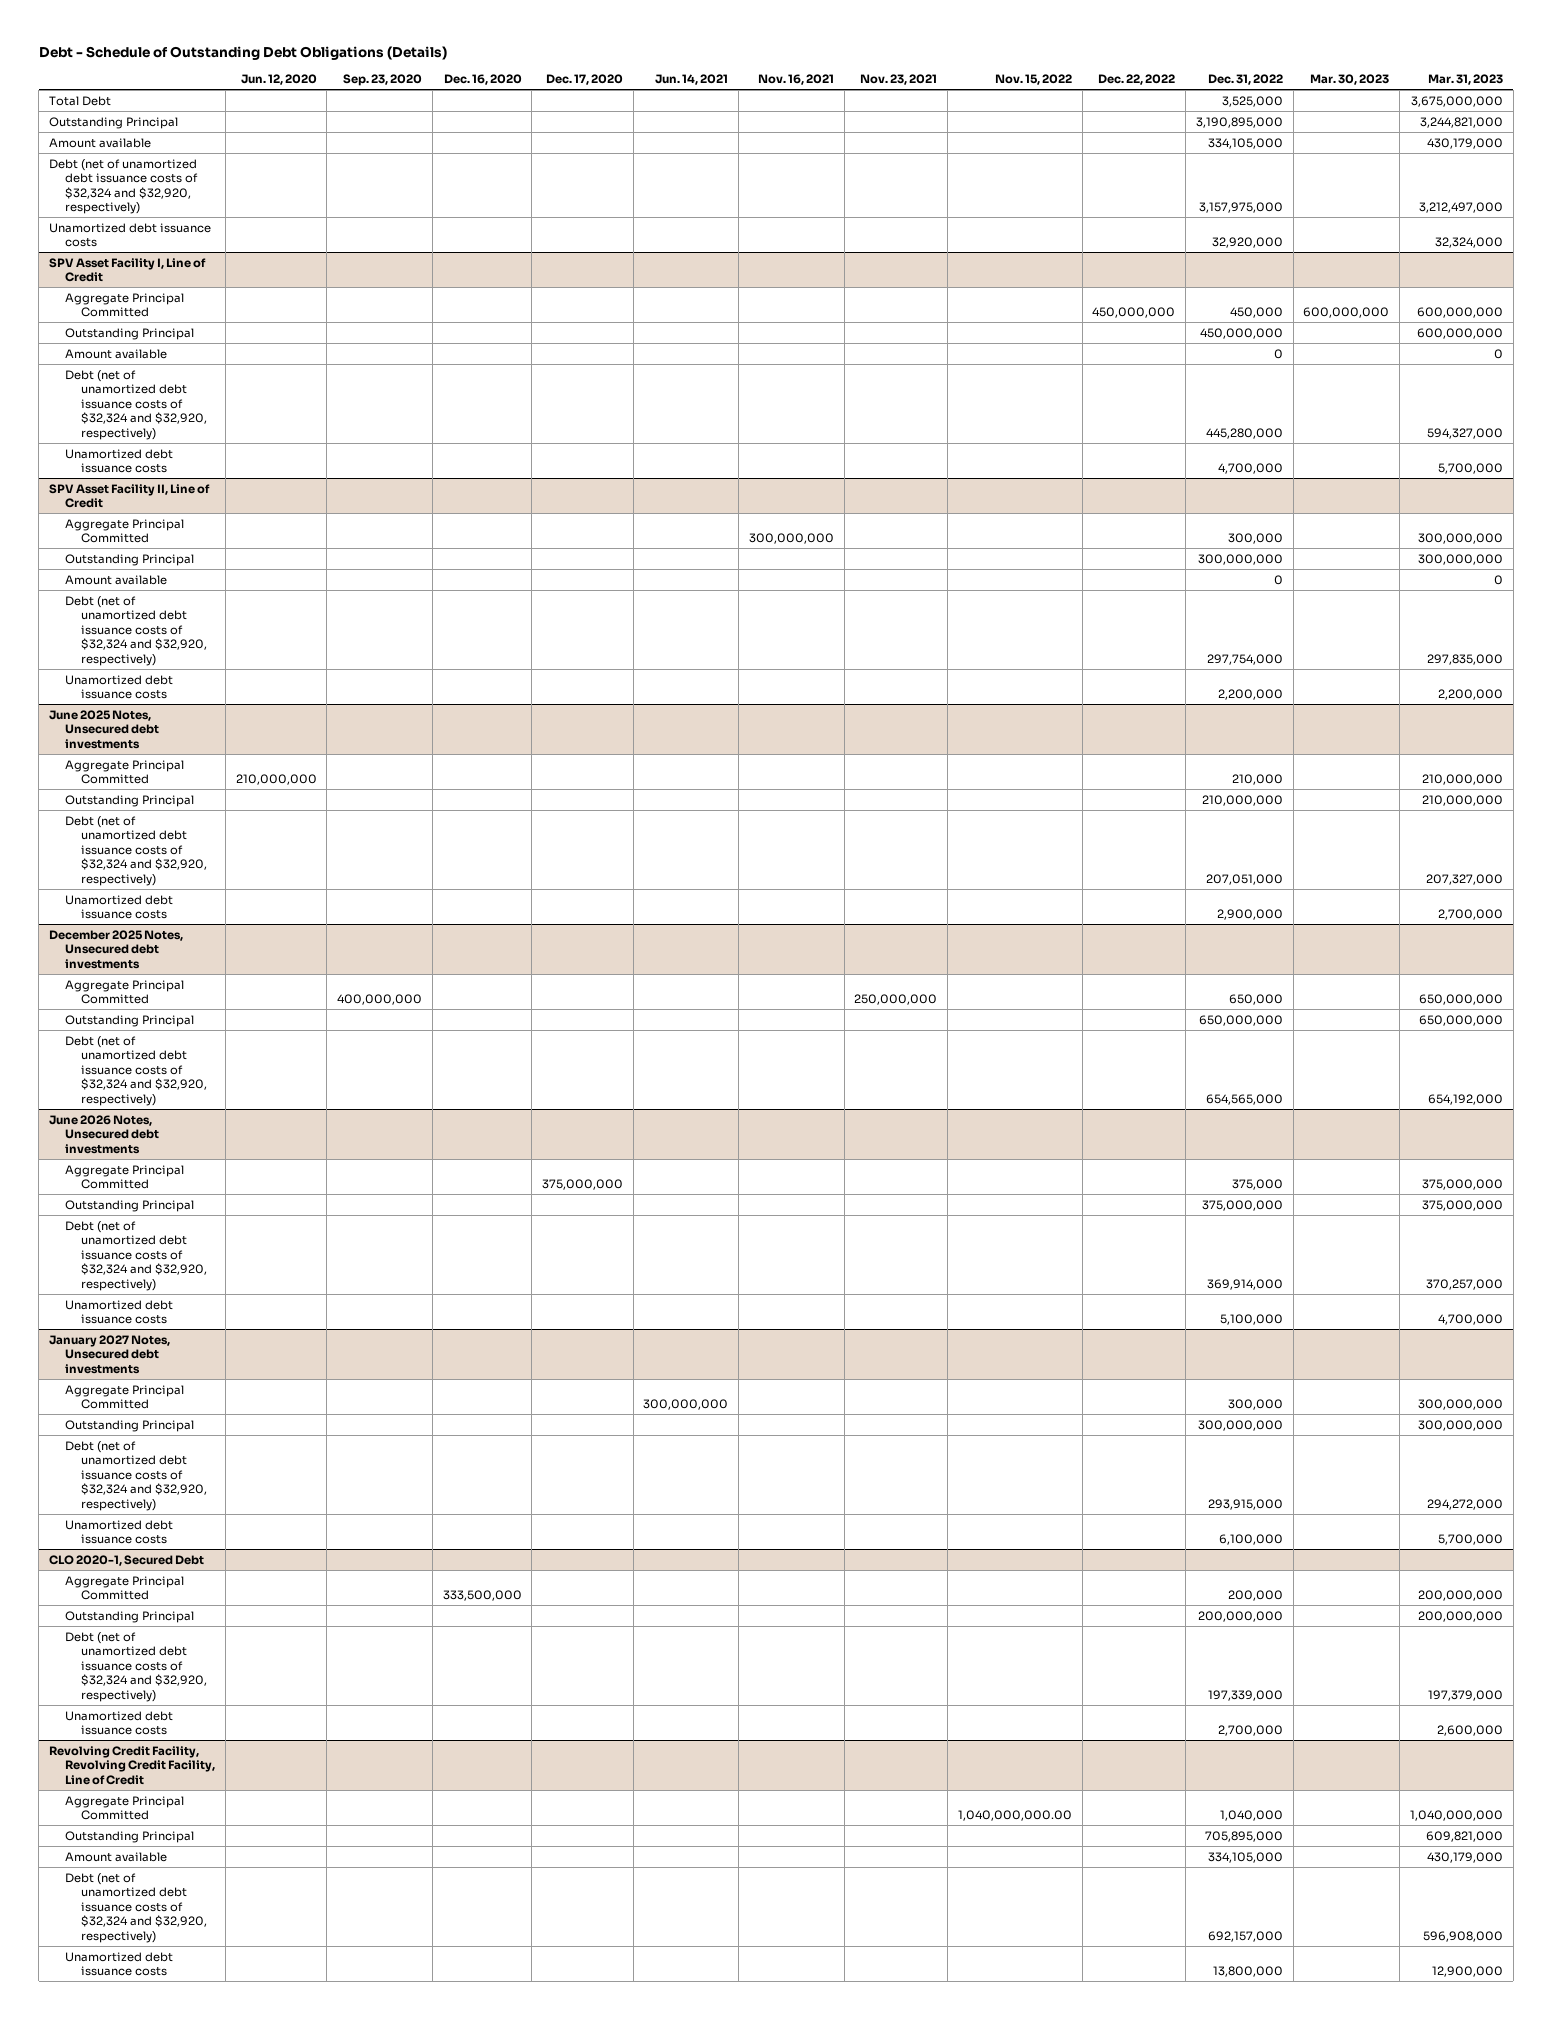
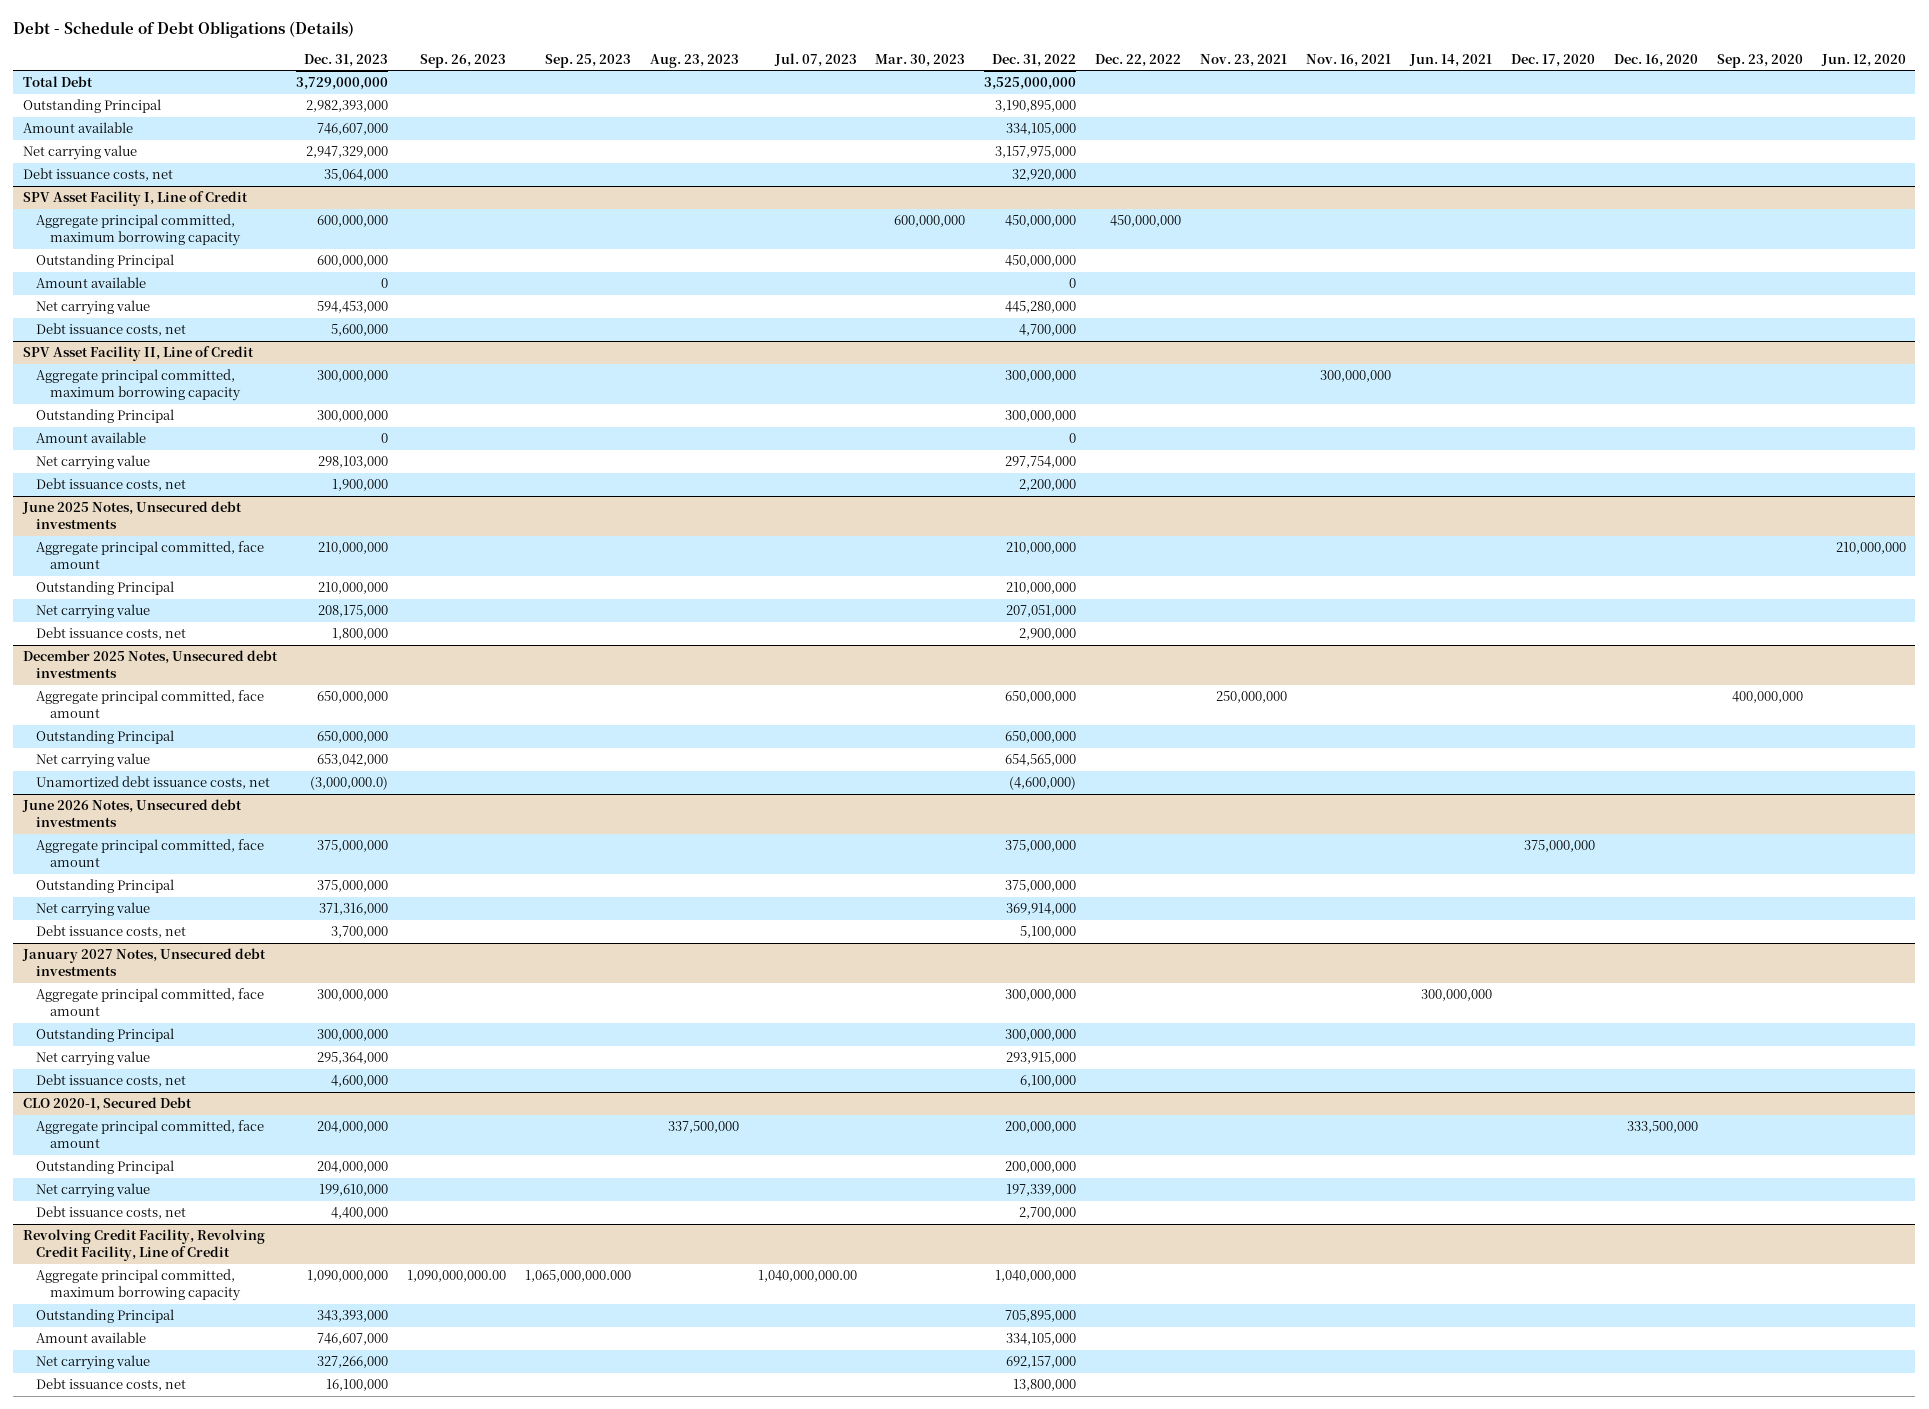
[38,45,447,60] Debt - Schedule of Outstanding Debt Obligations (Details) -> [13,20,355,38] Debt - Schedule of Debt Obligations (Details)
[994,74,1072,86] Nov. 15, 2022 -> none
[1427,74,1503,86] Mar. 31, 2023 -> none
none -> [303,53,388,67] Dec. 31, 2023
none -> [419,53,506,68] Sep. 26, 2023
none -> [544,53,631,68] Sep. 25, 2023
none -> [649,53,739,68] Aug. 23, 2023
none -> [773,52,857,67] Jul. 07, 2023
[1221,95,1283,107] 3,525,000 -> [984,77,1077,91] 3,525,000,000
[48,158,199,215] Debt (net of unamortized debt issuance costs of $32,324 and $32,920, respectively) -> [22,145,137,161] Net carrying value
[48,222,211,248] Unamortized debt issuance costs -> [22,168,173,182] Debt issuance costs, net
[65,292,185,318] Aggregate Principal Committed -> [36,214,241,247] Aggregate principal committed, maximum borrowing capacity
[1229,307,1283,319] 450,000 -> [1005,215,1077,228] 450,000,000
[65,369,208,440] Debt (net of unamortized debt issuance costs of $32,324 and $32,920, respectively) -> [36,300,151,316] Net carrying value
[65,448,174,474] Unamortized debt issuance costs -> [36,323,187,337] Debt issuance costs, net
[65,518,185,544] Aggregate Principal Committed -> [36,369,241,402] Aggregate principal committed, maximum borrowing capacity
[1227,533,1283,545] 300,000 -> [1005,370,1077,383] 300,000,000
[65,595,208,666] Debt (net of unamortized debt issuance costs of $32,324 and $32,920, respectively) -> [36,455,151,471] Net carrying value
[65,674,174,700] Unamortized debt issuance costs -> [36,478,187,492] Debt issuance costs, net
[65,759,185,785] Aggregate Principal Committed -> [36,541,265,570] Aggregate principal committed, face amount
[1231,774,1283,786] 210,000 -> [1006,542,1077,555] 210,000,000
[65,815,208,886] Debt (net of unamortized debt issuance costs of $32,324 and $32,920, respectively) -> [36,604,151,620] Net carrying value
[65,894,174,920] Unamortized debt issuance costs -> [36,627,187,641] Debt issuance costs, net
[65,979,185,1005] Aggregate Principal Committed -> [36,690,265,719] Aggregate principal committed, face amount
[1228,994,1283,1006] 650,000 -> [1005,691,1077,704] 650,000,000
[65,1035,208,1106] Debt (net of unamortized debt issuance costs of $32,324 and $32,920, respectively) -> [36,753,151,769] Net carrying value
none -> [36,776,271,790] Unamortized debt issuance costs, net
[65,1164,185,1190] Aggregate Principal Committed -> [36,839,265,868] Aggregate principal committed, face amount
[1231,1179,1283,1191] 375,000 -> [1005,840,1077,853] 375,000,000
[65,1220,208,1291] Debt (net of unamortized debt issuance costs of $32,324 and $32,920, respectively) -> [36,902,151,918] Net carrying value
[65,1299,174,1325] Unamortized debt issuance costs -> [36,925,187,939] Debt issuance costs, net
[65,1384,185,1410] Aggregate Principal Committed -> [36,988,265,1017] Aggregate principal committed, face amount
[1227,1399,1283,1411] 300,000 -> [1005,989,1077,1002] 300,000,000
[65,1440,208,1511] Debt (net of unamortized debt issuance costs of $32,324 and $32,920, respectively) -> [36,1051,151,1067] Net carrying value
[65,1519,174,1545] Unamortized debt issuance costs -> [36,1074,187,1088] Debt issuance costs, net
[65,1575,185,1601] Aggregate Principal Committed -> [36,1120,265,1149] Aggregate principal committed, face amount
[1227,1590,1283,1602] 200,000 -> [1005,1121,1077,1134] 200,000,000
[65,1631,208,1702] Debt (net of unamortized debt issuance costs of $32,324 and $32,920, respectively) -> [36,1183,151,1199] Net carrying value
[65,1710,174,1736] Unamortized debt issuance costs -> [36,1206,187,1220] Debt issuance costs, net
[65,1795,185,1821] Aggregate Principal Committed -> [36,1269,241,1302] Aggregate principal committed, maximum borrowing capacity
[1219,1810,1283,1822] 1,040,000 -> [995,1270,1077,1283] 1,040,000,000
[65,1872,208,1943] Debt (net of unamortized debt issuance costs of $32,324 and $32,920, respectively) -> [36,1355,151,1371] Net carrying value
[65,1951,174,1977] Unamortized debt issuance costs -> [36,1378,187,1392] Debt issuance costs, net

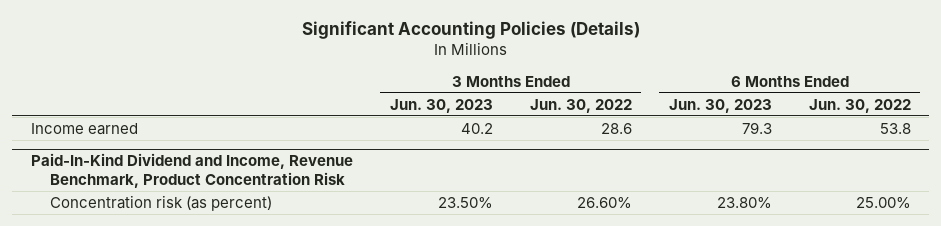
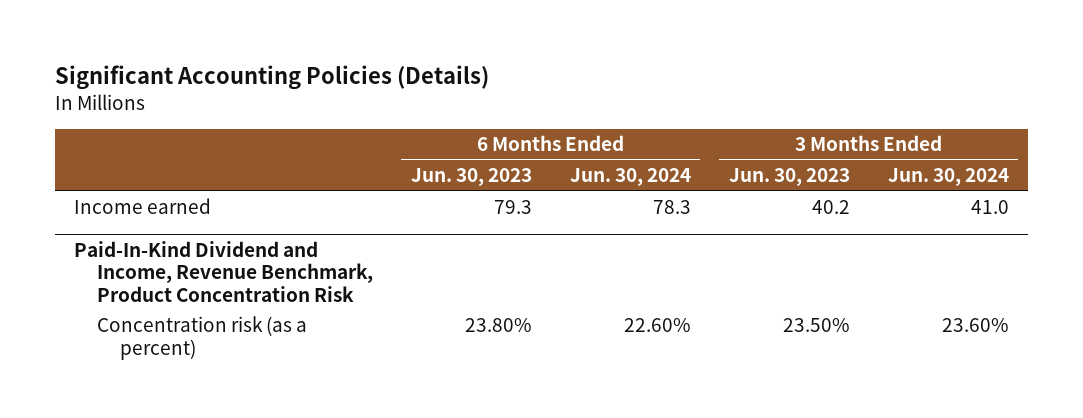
[529,98,632,113] Jun. 30, 2022 -> none
[808,98,911,113] Jun. 30, 2022 -> none
none -> [569,168,691,187] Jun. 30, 2024
none -> [887,168,1009,187] Jun. 30, 2024
[50,194,273,211] Concentration risk (as percent) -> [96,316,307,360] Concentration risk (as a percent)

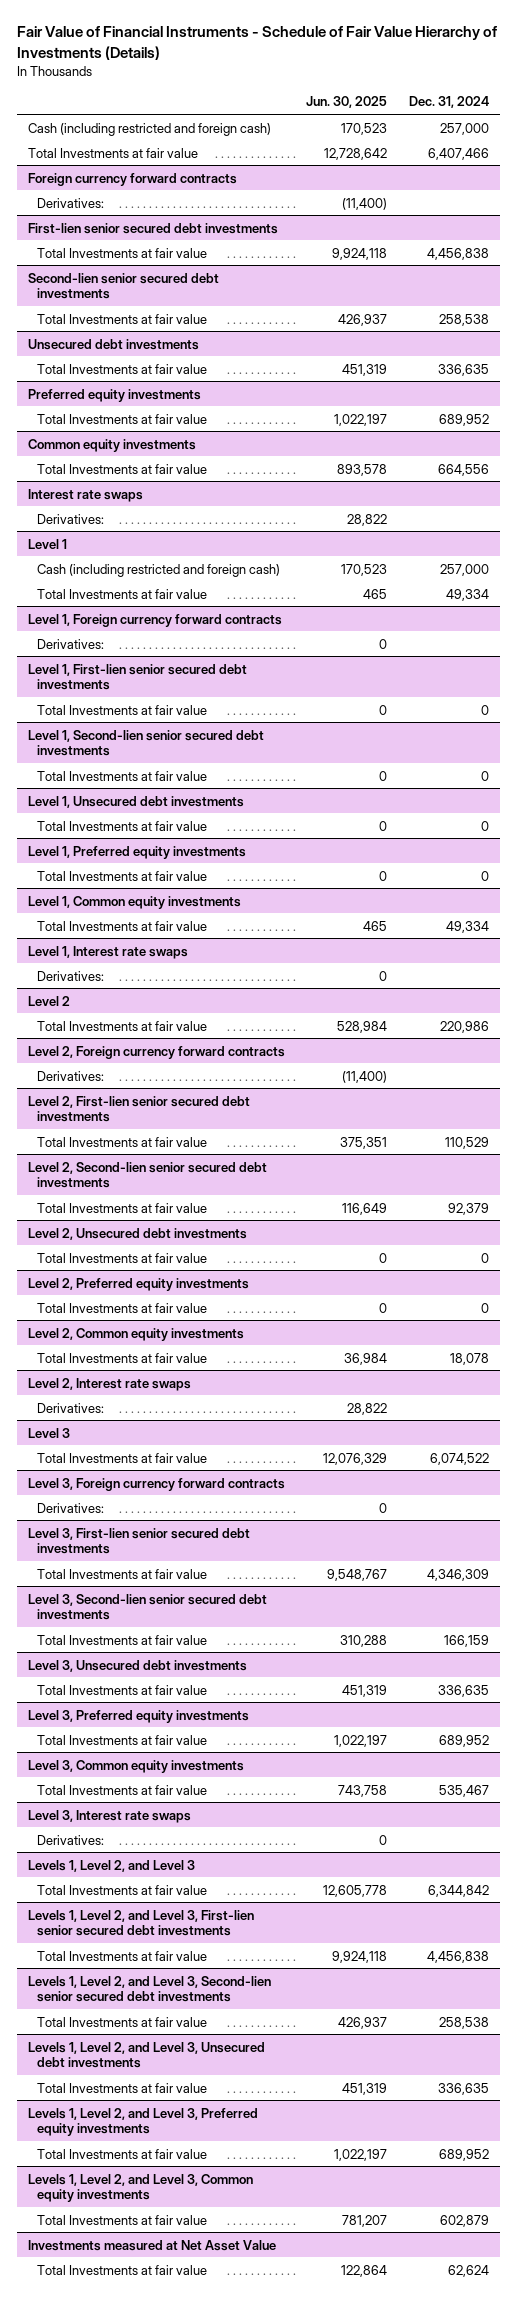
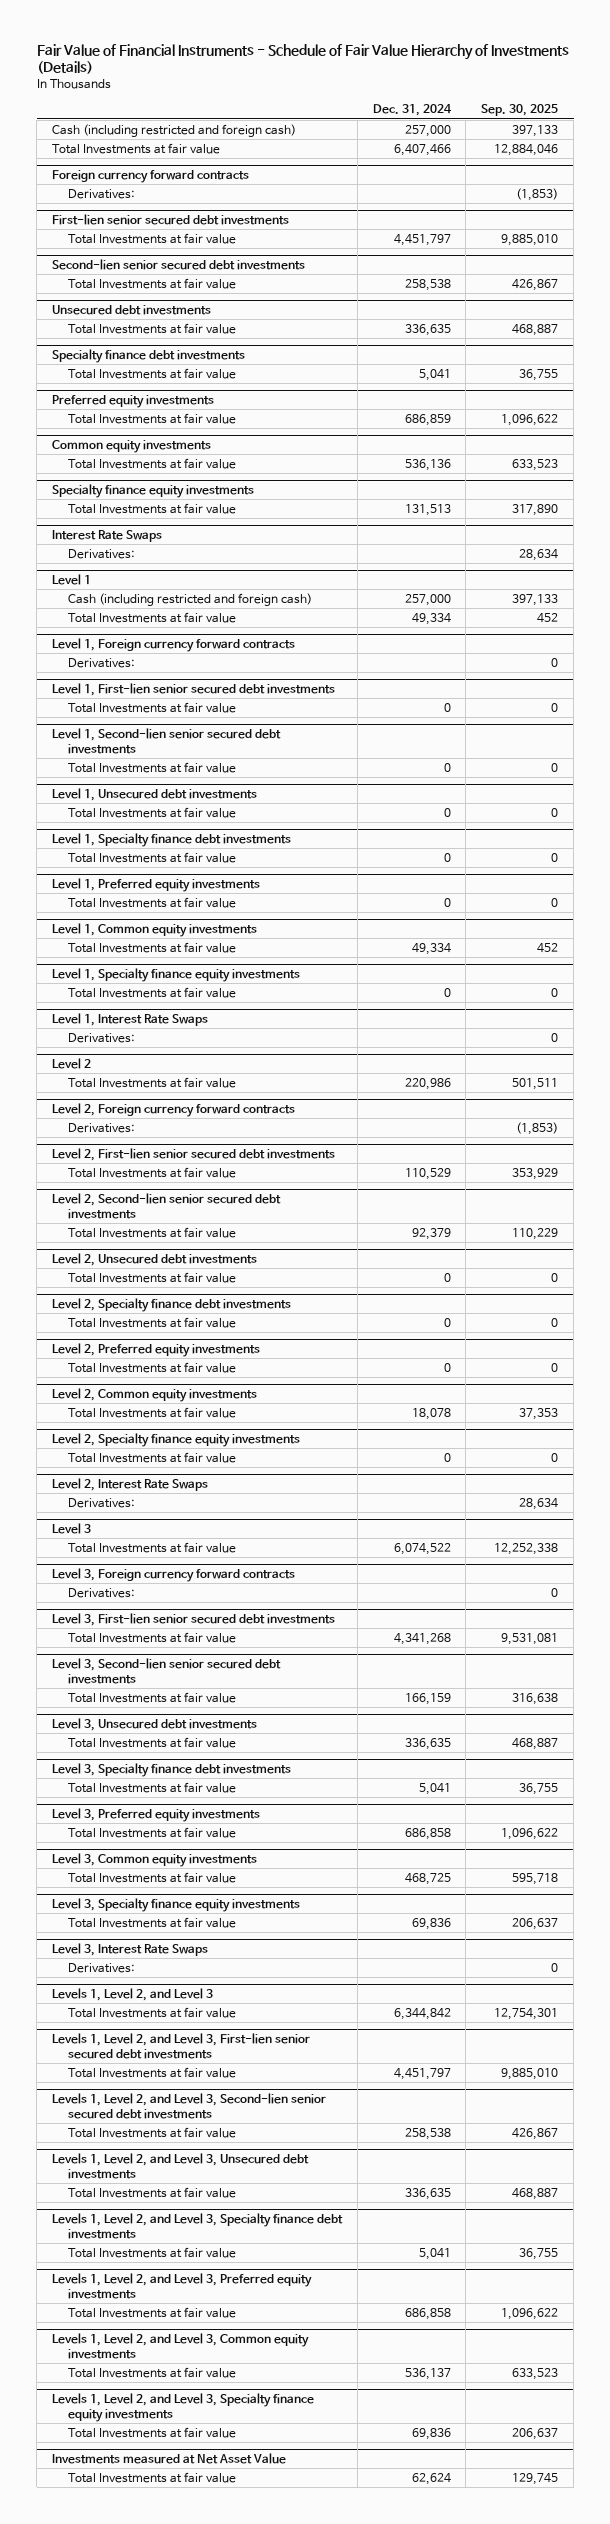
[306,96,388,109] Jun. 30, 2025 -> none
none -> [481,104,559,117] Sep. 30, 2025
[427,247,490,260] 4,456,838 -> [393,233,451,246] 4,451,797
none -> [51,349,245,364] Specialty finance debt investments
none -> [67,367,236,379] Total Investments at fair value
[439,413,490,426] 689,952 -> [404,413,451,426] 686,859
[438,463,490,476] 664,556 -> [404,458,451,471] 536,136
none -> [51,484,254,499] Specialty finance equity investments
none -> [67,502,236,514] Total Investments at fair value
[27,488,143,502] Interest rate swaps -> [51,530,162,543] Interest Rate Swaps
none -> [51,833,291,848] Level 1, Specialty finance debt investments
none -> [67,851,236,863] Total Investments at fair value
none -> [51,968,300,983] Level 1, Specialty finance equity investments
none -> [67,986,236,998] Total Investments at fair value
[27,945,188,959] Level 1, Interest rate swaps -> [51,1013,208,1027] Level 1, Interest Rate Swaps
none -> [51,1298,291,1313] Level 2, Specialty finance debt investments
none -> [67,1316,236,1328] Total Investments at fair value
none -> [51,1433,300,1448] Level 2, Specialty finance equity investments
none -> [67,1451,236,1463] Total Investments at fair value
[27,1377,191,1391] Level 2, Interest rate swaps -> [51,1478,208,1492] Level 2, Interest Rate Swaps
[427,1568,490,1581] 4,346,309 -> [393,1632,451,1645] 4,341,268
none -> [51,1763,291,1778] Level 3, Specialty finance debt investments
none -> [67,1781,236,1793] Total Investments at fair value
[439,1734,490,1747] 689,952 -> [404,1827,451,1840] 686,858
[439,1784,490,1797] 535,467 -> [404,1872,451,1885] 468,725
none -> [51,1898,300,1913] Level 3, Specialty finance equity investments
none -> [67,1916,236,1928] Total Investments at fair value
[27,1809,191,1823] Level 3, Interest rate swaps -> [51,1943,208,1957] Level 3, Interest Rate Swaps
[427,1950,490,1963] 4,456,838 -> [393,2067,451,2080] 4,451,797
none -> [51,2213,343,2239] Levels 1, Level 2, and Level 3, Specialty finance debt investments
none -> [67,2246,236,2258] Total Investments at fair value
[439,2148,490,2161] 689,952 -> [404,2307,451,2320] 686,858
[440,2214,490,2227] 602,879 -> [404,2367,451,2380] 536,137
none -> [51,2393,314,2422] Levels 1, Level 2, and Level 3, Specialty finance equity investments
none -> [67,2426,236,2438] Total Investments at fair value

